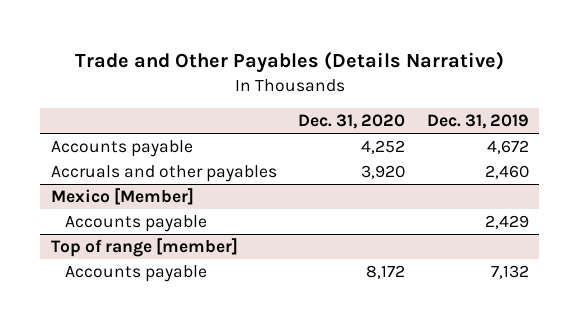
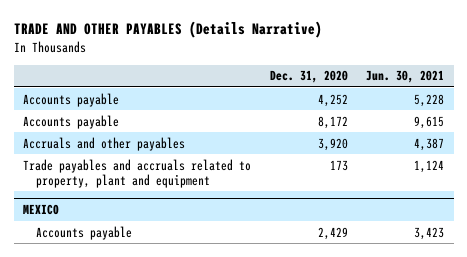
[74,51,504,74] Trade and Other Payables (Details Narrative) -> [13,20,322,38] TRADE AND OTHER PAYABLES (Details Narrative)
[426,114,529,130] Dec. 31, 2019 -> none
none -> [366,70,445,84] Jun. 30, 2021
[51,188,195,206] Mexico [Member] -> none
[65,215,208,233] Accounts payable -> none
[51,238,239,258] Top of range [member] -> none
[51,165,278,183] Accruals and other payables -> [22,136,185,151] Accruals and other payables
none -> [22,158,251,189] Trade payables and accruals related to property, plant and equipment
none -> [22,204,59,216] MEXICO
none -> [36,225,133,240] Accounts payable

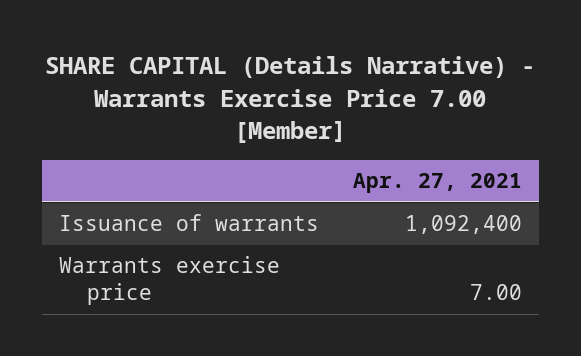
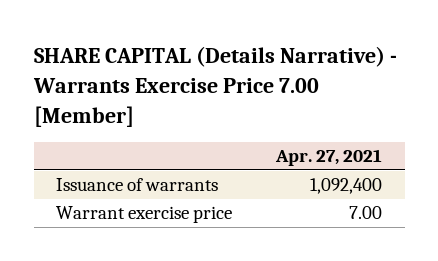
[58,256,280,306] Warrants exercise price -> [55,206,232,224] Warrant exercise price

